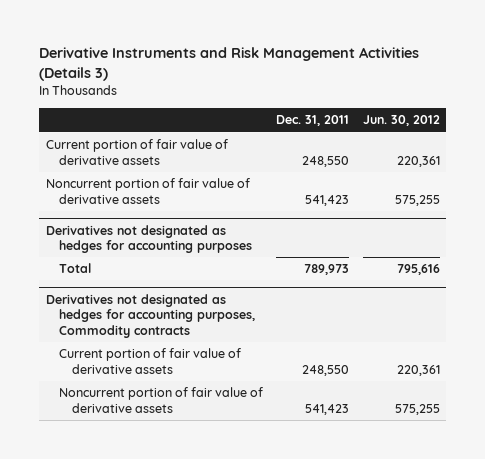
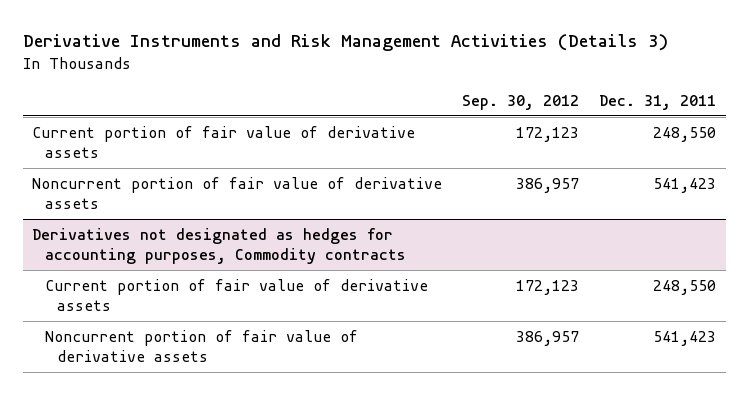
[362,115,440,127] Jun. 30, 2012 -> none
none -> [462,94,580,110] Sep. 30, 2012
[45,224,252,254] Derivatives not designated as hedges for accounting purposes -> none
[58,263,91,274] Total -> none

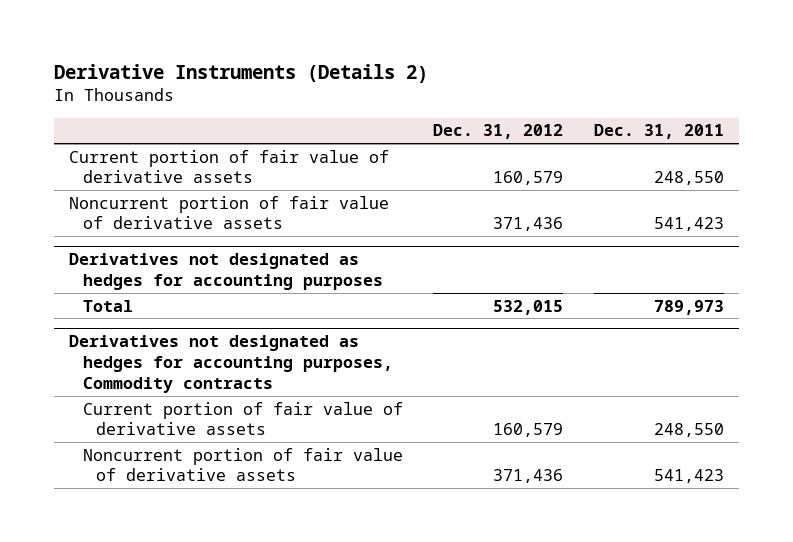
[22,34,668,52] Derivative Instruments and Risk Management Activities (Details 3) -> [54,64,429,84] Derivative Instruments (Details 2)
[462,94,580,110] Sep. 30, 2012 -> none
none -> [433,124,564,140] Dec. 31, 2012
none -> [69,253,383,290] Derivatives not designated as hedges for accounting purposes
none -> [82,299,133,312] Total

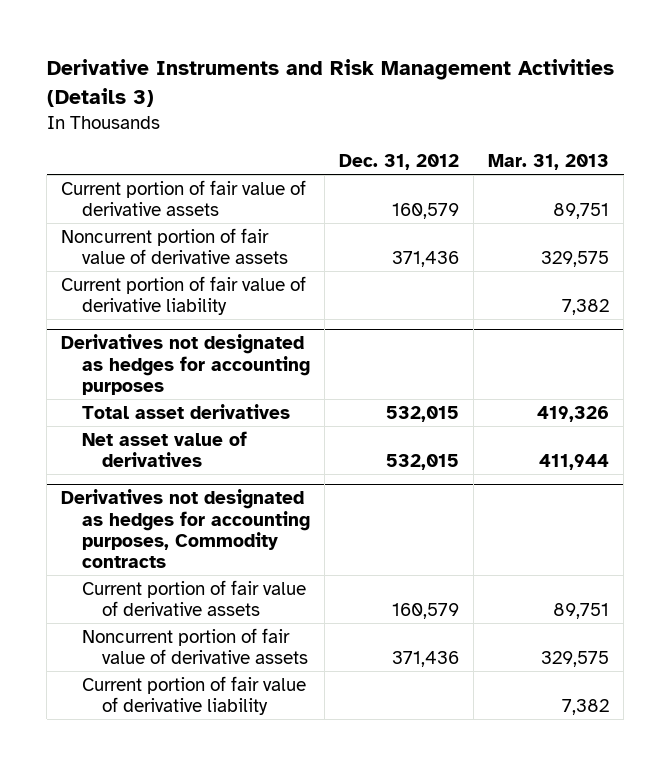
[54,64,429,84] Derivative Instruments (Details 2) -> [46,59,614,107] Derivative Instruments and Risk Management Activities (Details 3)
[593,124,724,140] Dec. 31, 2011 -> none
none -> [488,153,610,170] Mar. 31, 2013
none -> [61,275,307,316] Current portion of fair value of derivative liability
[82,299,133,312] Total -> [81,403,290,419] Total asset derivatives
none -> [81,430,247,468] Net asset value of derivatives
none -> [81,675,306,716] Current portion of fair value of derivative liability

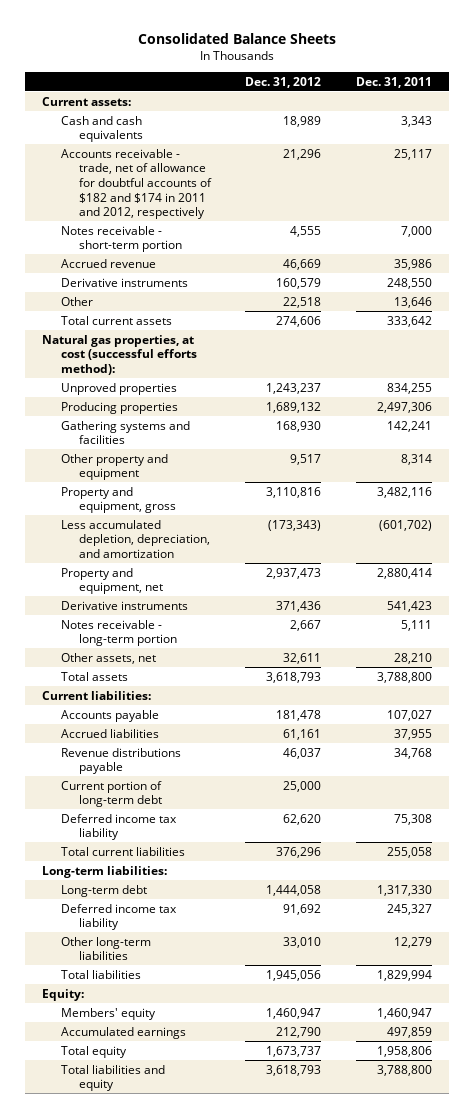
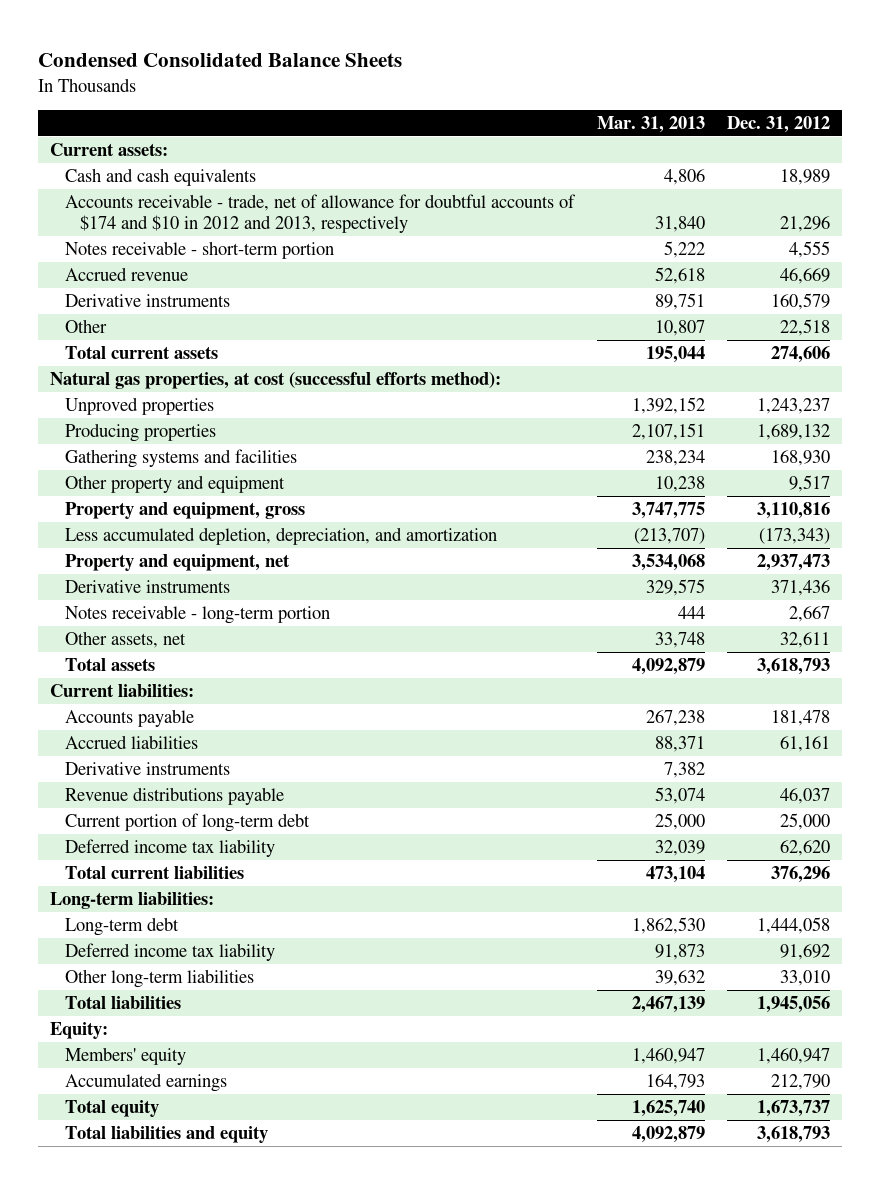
[138,32,337,44] Consolidated Balance Sheets -> [38,52,403,67] Condensed Consolidated Balance Sheets
[355,76,432,88] Dec. 31, 2011 -> none
none -> [596,116,705,134] Mar. 31, 2013
[60,148,212,220] Accounts receivable - trade, net of allowance for doubtful accounts of $182 and $174 in 2011 and 2012, respectively -> [64,194,576,234] Accounts receivable - trade, net of allowance for doubtful accounts of $174 and $10 in 2012 and 2013, respectively
none -> [64,762,230,776] Derivative instruments

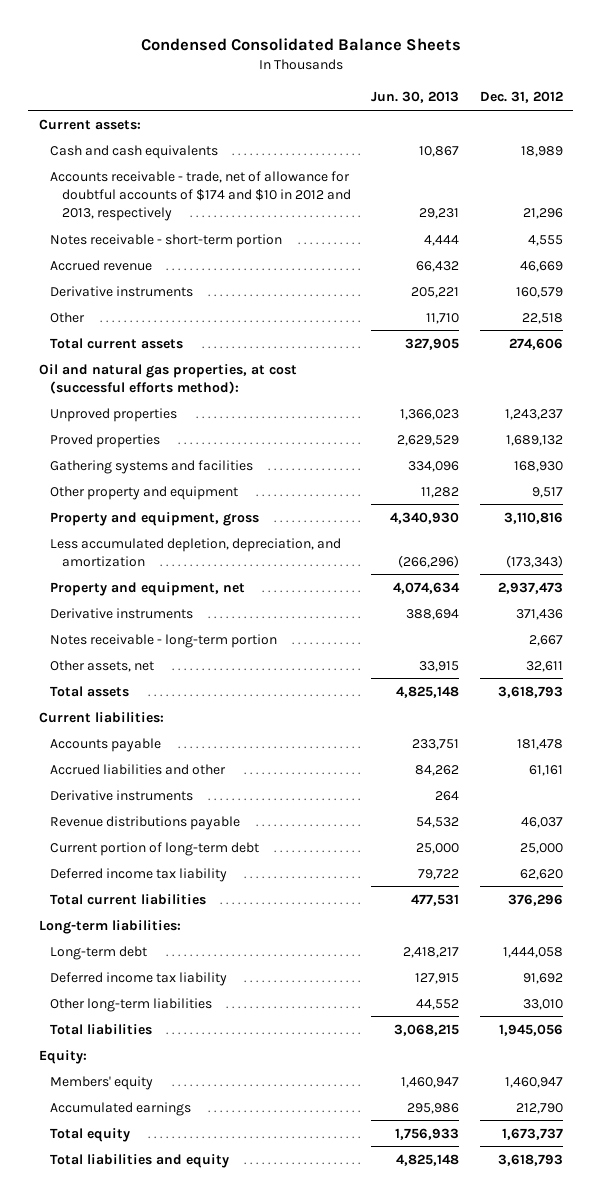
[596,116,705,134] Mar. 31, 2013 -> none
none -> [371,91,460,104] Jun. 30, 2013
[49,372,501,390] Natural gas properties, at cost (successful efforts method): -> [38,363,297,394] Oil and natural gas properties, at cost (successful efforts method):
[64,423,216,443] Producing properties -> [50,433,161,448] Proved properties
[64,735,198,750] Accrued liabilities -> [50,763,227,775] Accrued liabilities and other

